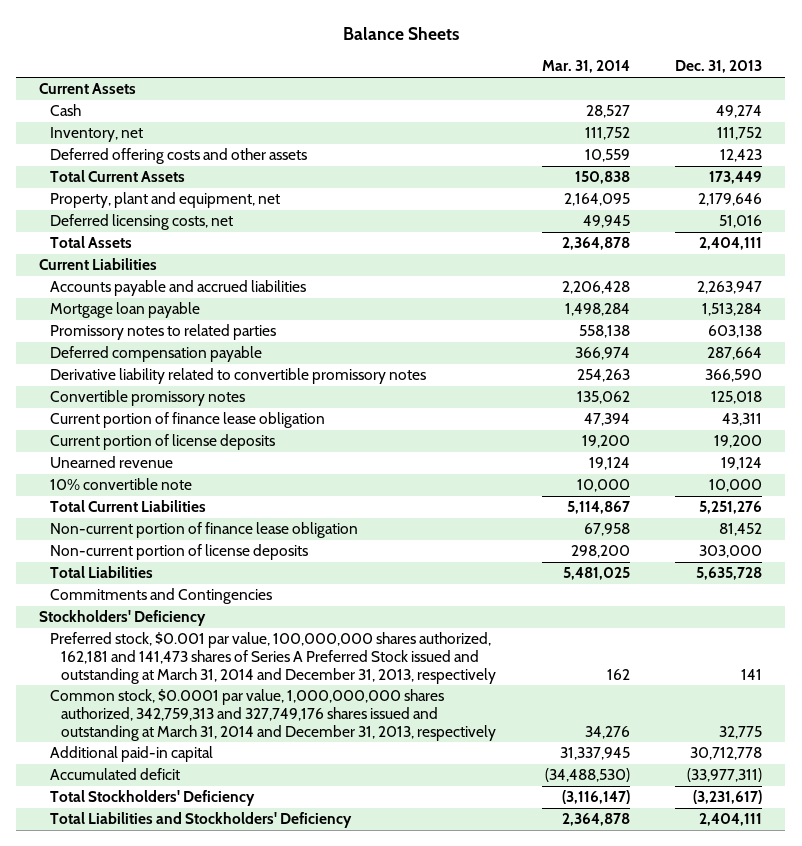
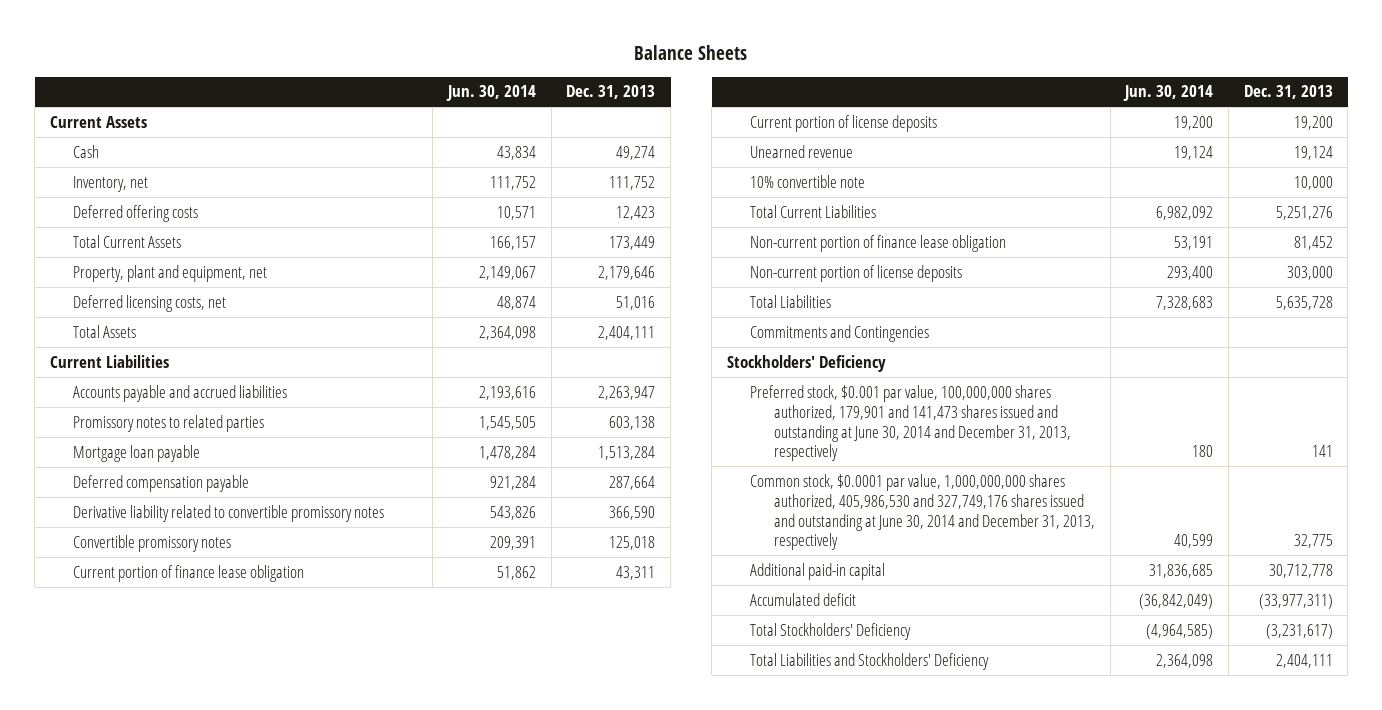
[541,60,630,74] Mar. 31, 2014 -> none
none -> [445,85,536,102] Jun. 30, 2014
[50,148,308,165] Deferred offering costs and other assets -> [73,204,199,222] Deferred offering costs
[50,302,201,319] Mortgage loan payable -> [73,444,201,462] Mortgage loan payable
[50,632,496,684] Preferred stock, $0.001 par value, 100,000,000 shares authorized, 162,181 and 141,473 shares of Series A Preferred Stock issued and outstanding at March 31, 2014 and December 31, 2013, respectively -> [750,384,1071,462] Preferred stock, $0.001 par value, 100,000,000 shares authorized, 179,901 and 141,473 shares issued and outstanding at June 30, 2014 and December 31, 2013, respectively
[50,689,496,741] Common stock, $0.0001 par value, 1,000,000,000 shares authorized, 342,759,313 and 327,749,176 shares issued and outstanding at March 31, 2014 and December 31, 2013, respectively -> [750,473,1095,551] Common stock, $0.0001 par value, 1,000,000,000 shares authorized, 405,986,530 and 327,749,176 shares issued and outstanding at June 30, 2014 and December 31, 2013, respectively

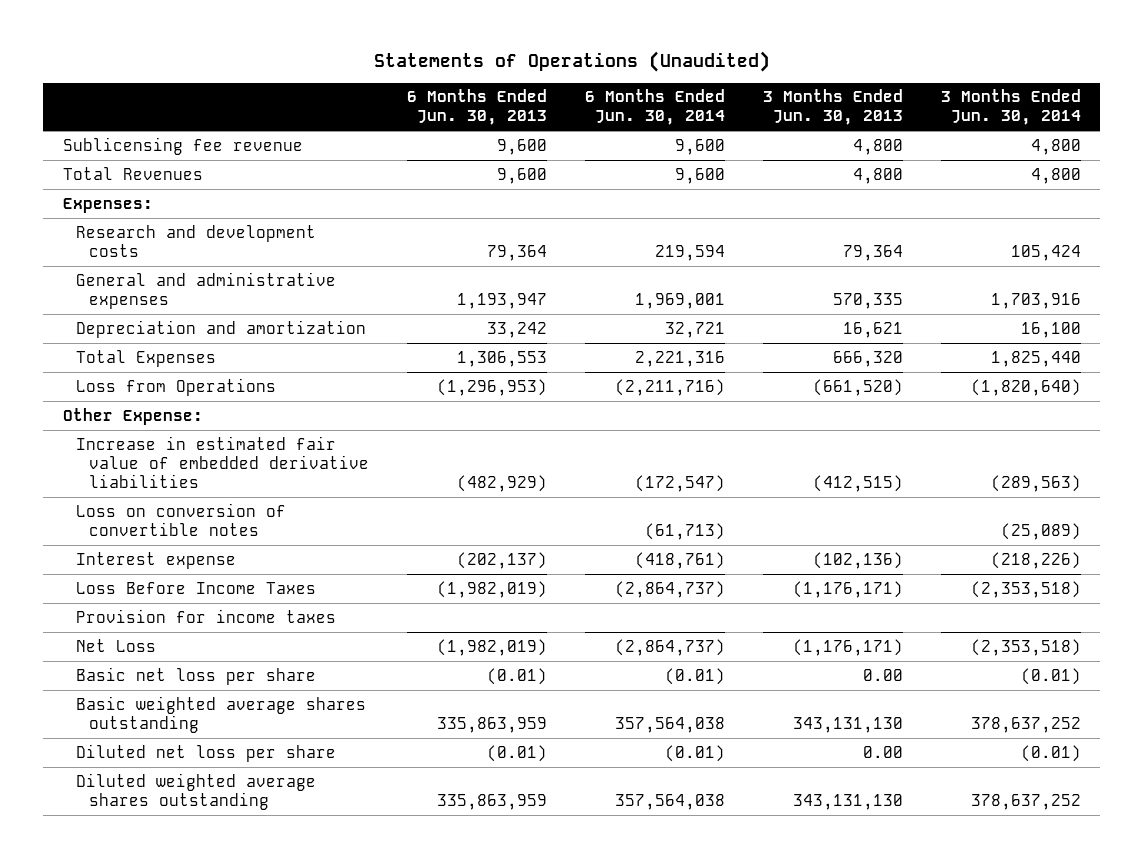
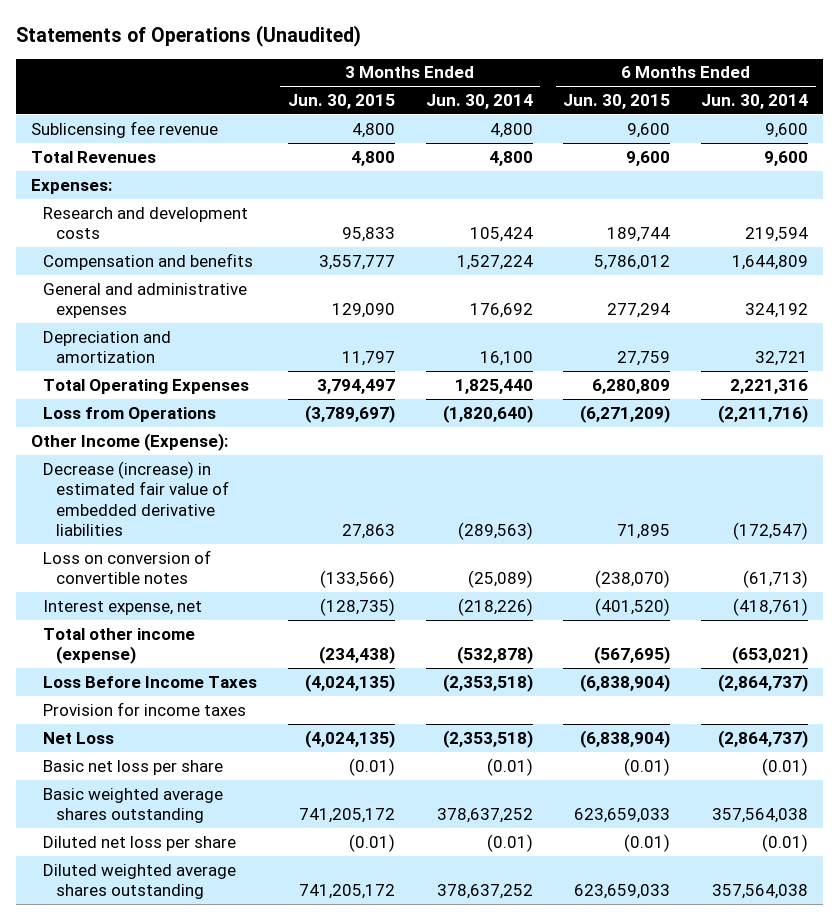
[406,89,547,126] 6 Months Ended Jun. 30, 2013 -> none
[762,89,903,126] 3 Months Ended Jun. 30, 2013 -> none
none -> [288,94,396,110] Jun. 30, 2015
none -> [563,94,671,110] Jun. 30, 2015
none -> [43,252,254,270] Compensation and benefits
[634,292,725,309] 1,969,001 -> [745,303,809,319] 324,192
[990,292,1081,309] 1,703,916 -> [469,303,533,319] 176,692
[75,349,216,367] Total Expenses -> [43,378,250,394] Total Operating Expenses
[62,407,203,425] Other Expense: -> [31,432,229,451] Other Income (Expense):
[75,435,369,488] Increase in estimated fair value of embedded derivative liabilities -> [43,460,229,537] Decrease (increase) in estimated fair value of embedded derivative liabilities
[75,551,236,569] Interest expense -> [43,599,203,615] Interest expense, net
none -> [43,627,196,665] Total other income (expense)

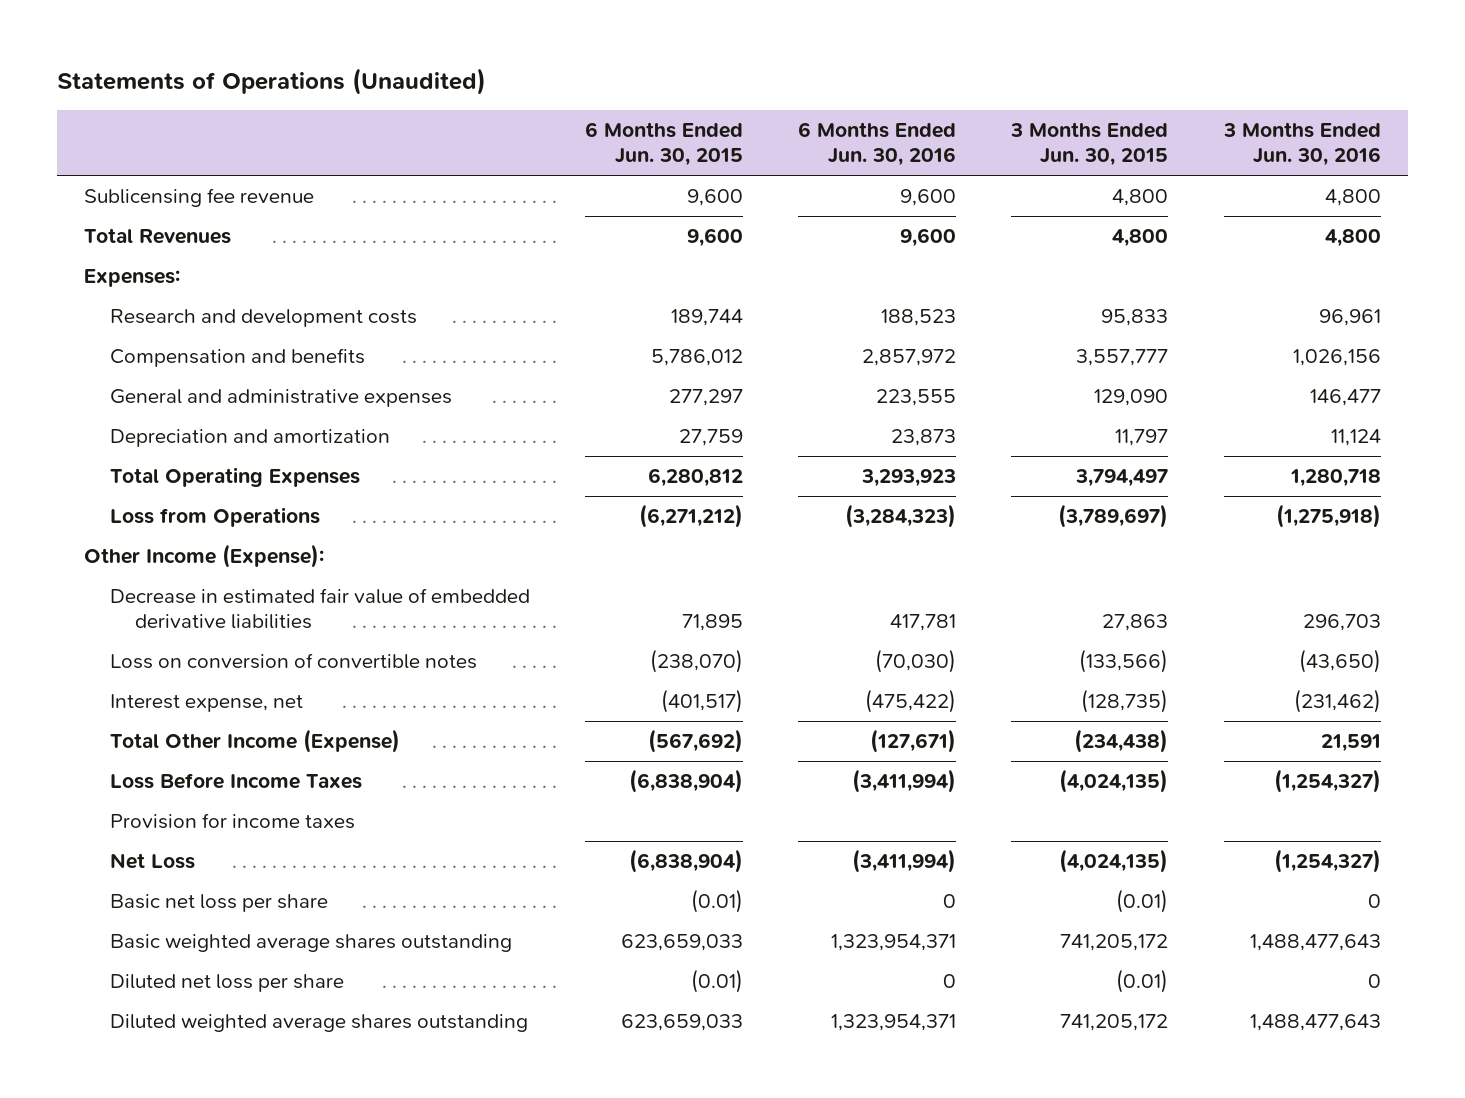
[425,94,533,110] Jun. 30, 2014 -> none
[701,94,809,110] Jun. 30, 2014 -> none
none -> [798,122,957,167] 6 Months Ended Jun. 30, 2016
none -> [1222,122,1381,167] 3 Months Ended Jun. 30, 2016
[607,303,671,319] 277,294 -> [668,388,743,406] 277,297
[592,378,671,394] 6,280,809 -> [647,467,743,487] 6,280,812
[580,404,671,423] (6,271,209) -> [638,503,743,528] (6,271,212)
[43,460,229,537] Decrease (increase) in estimated fair value of embedded derivative liabilities -> [109,587,530,630] Decrease in estimated fair value of embedded derivative liabilities
[595,597,671,616] (401,520) -> [660,688,743,713] (401,517)
[43,627,196,665] Total other income (expense) -> [109,728,400,753] Total Other Income (Expense)
[594,646,671,665] (567,695) -> [647,728,743,753] (567,692)

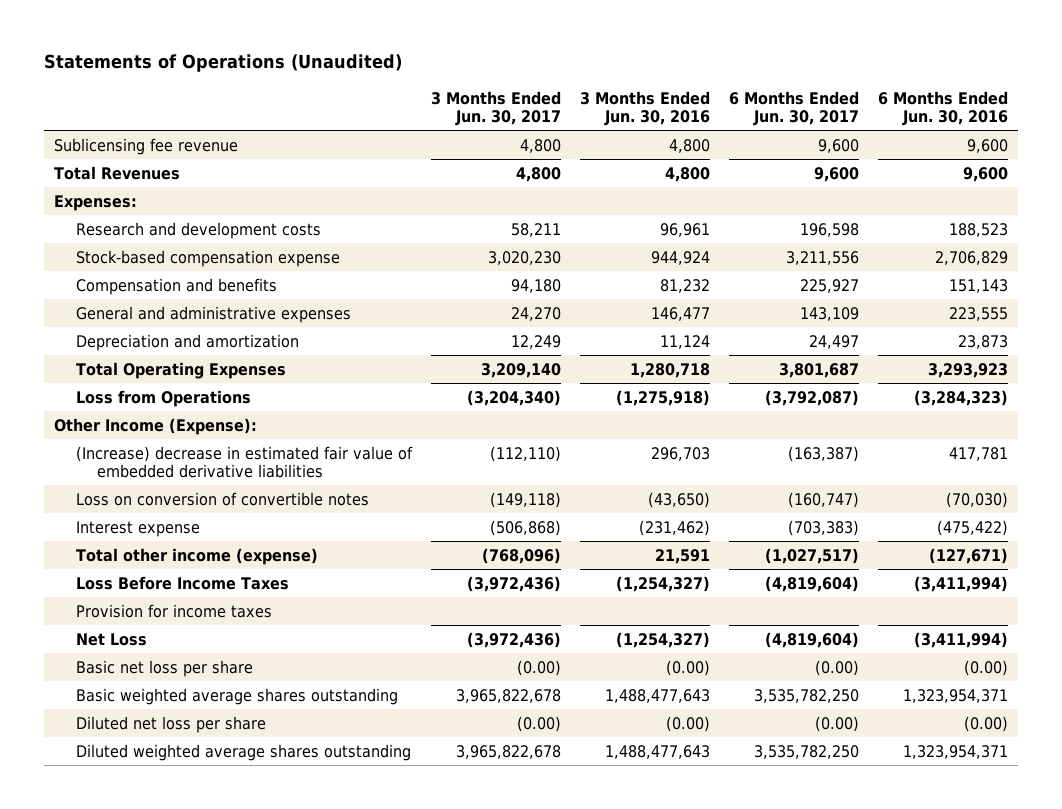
[584,122,743,167] 6 Months Ended Jun. 30, 2015 -> none
[1010,122,1169,167] 3 Months Ended Jun. 30, 2015 -> none
none -> [430,90,561,126] 3 Months Ended Jun. 30, 2017
none -> [729,90,860,126] 6 Months Ended Jun. 30, 2017
none -> [75,249,340,267] Stock-based compensation expense
[862,348,957,366] 2,857,972 -> [949,278,1009,293] 151,143
[1292,348,1381,366] 1,026,156 -> [660,278,711,293] 81,232
[109,587,530,630] Decrease in estimated fair value of embedded derivative liabilities -> [75,445,413,478] (Increase) decrease in estimated fair value of embedded derivative liabilities
[109,693,303,712] Interest expense, net -> [75,520,200,537] Interest expense
[109,728,400,753] Total Other Income (Expense) -> [75,547,318,565] Total other income (expense)
[943,893,957,908] 0 -> [964,659,1009,676] (0.00)
[1367,893,1381,908] 0 -> [666,659,711,676] (0.00)
[943,973,957,988] 0 -> [964,715,1009,732] (0.00)
[1367,973,1381,988] 0 -> [666,715,711,732] (0.00)

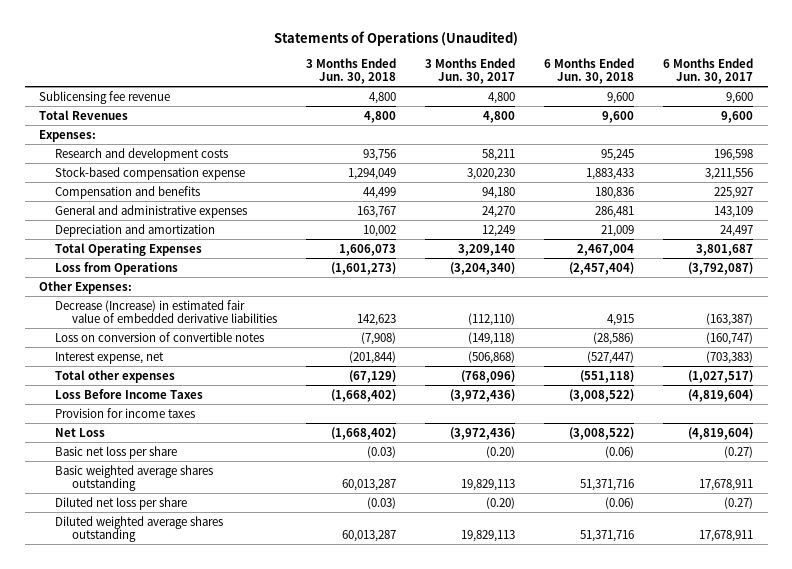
[580,90,711,126] 3 Months Ended Jun. 30, 2016 -> none
[878,90,1009,126] 6 Months Ended Jun. 30, 2016 -> none
none -> [305,57,396,85] 3 Months Ended Jun. 30, 2018
none -> [543,57,634,85] 6 Months Ended Jun. 30, 2018
[53,417,257,435] Other Income (Expense): -> [39,280,133,294] Other Expenses:
[75,445,413,478] (Increase) decrease in estimated fair value of embedded derivative liabilities -> [55,299,277,324] Decrease (Increase) in estimated fair value of embedded derivative liabilities
[75,520,200,537] Interest expense -> [55,351,165,364] Interest expense, net
[75,547,318,565] Total other income (expense) -> [55,369,176,383] Total other expenses
[516,659,561,676] (0.00) -> [485,445,515,458] (0.20)
[815,659,860,676] (0.00) -> [723,445,753,458] (0.27)
[455,688,561,703] 3,965,822,678 -> [460,479,515,492] 19,829,113
[754,688,860,703] 3,535,782,250 -> [698,479,753,492] 17,678,911
[516,715,561,732] (0.00) -> [485,496,515,509] (0.20)
[815,715,860,732] (0.00) -> [723,496,753,509] (0.27)
[455,744,561,759] 3,965,822,678 -> [460,530,515,543] 19,829,113
[754,744,860,759] 3,535,782,250 -> [698,530,753,543] 17,678,911

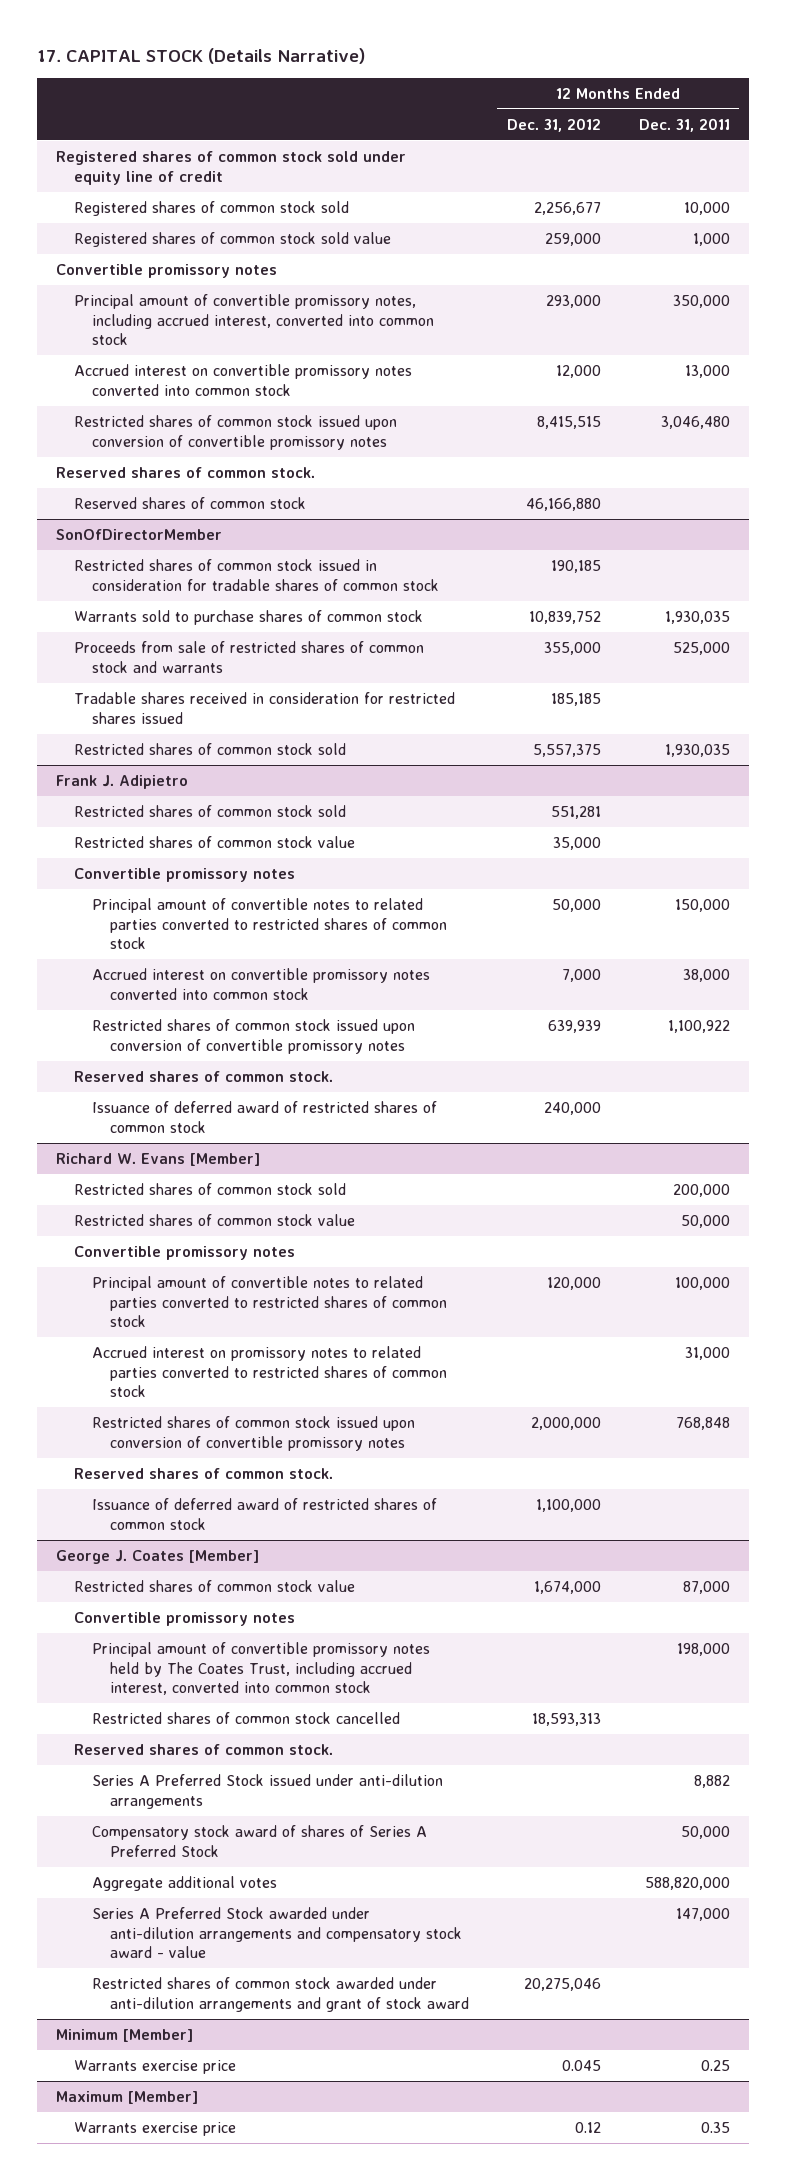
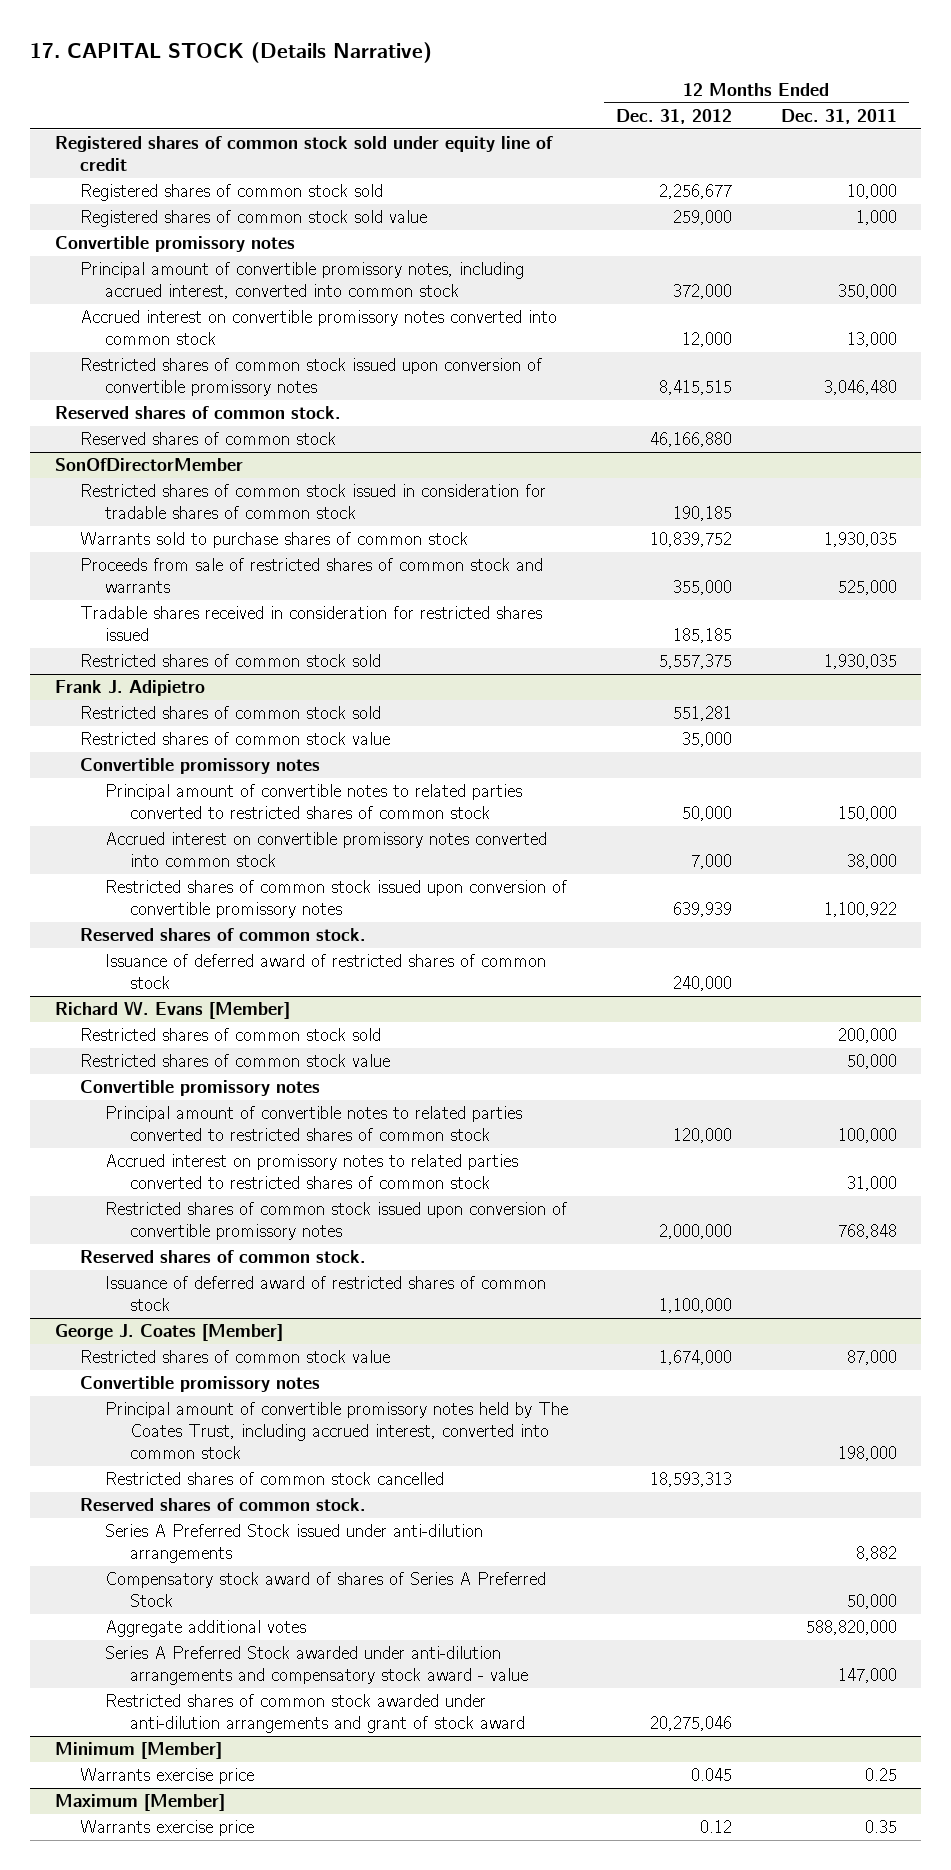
[545,294,601,308] 293,000 -> [673,284,733,300] 372,000

